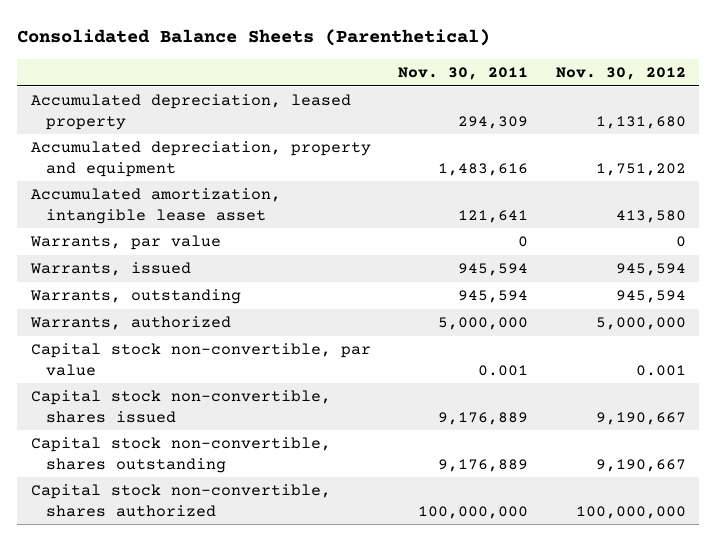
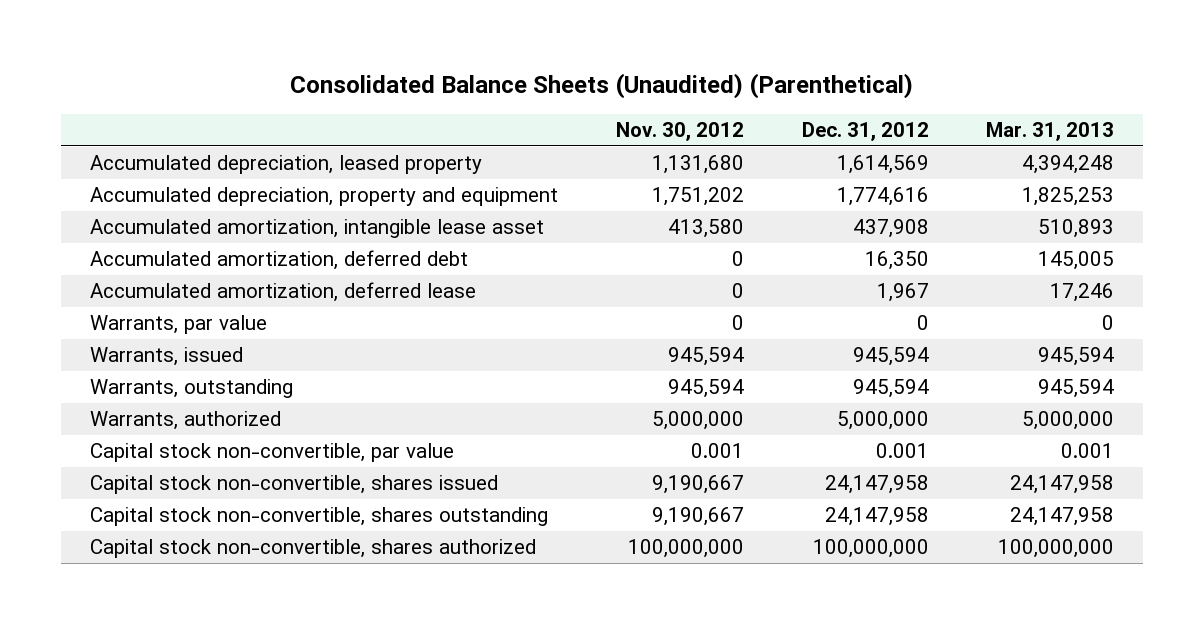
[17,29,491,47] Consolidated Balance Sheets (Parenthetical) -> [290,72,914,99] Consolidated Balance Sheets (Unaudited) (Parenthetical)
[398,67,529,81] Nov. 30, 2011 -> none
none -> [801,122,929,142] Dec. 31, 2012
none -> [986,122,1115,142] Mar. 31, 2013
none -> [89,250,468,271] Accumulated amortization, deferred debt
none -> [89,282,476,303] Accumulated amortization, deferred lease

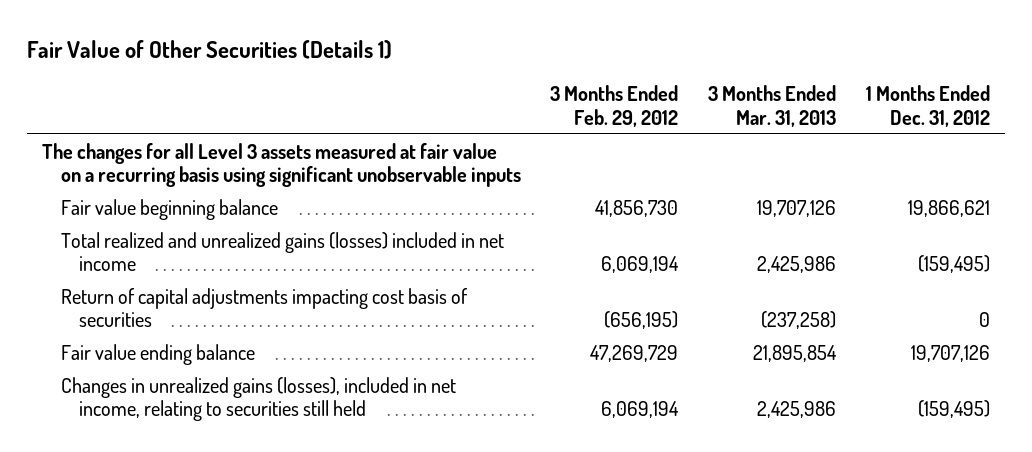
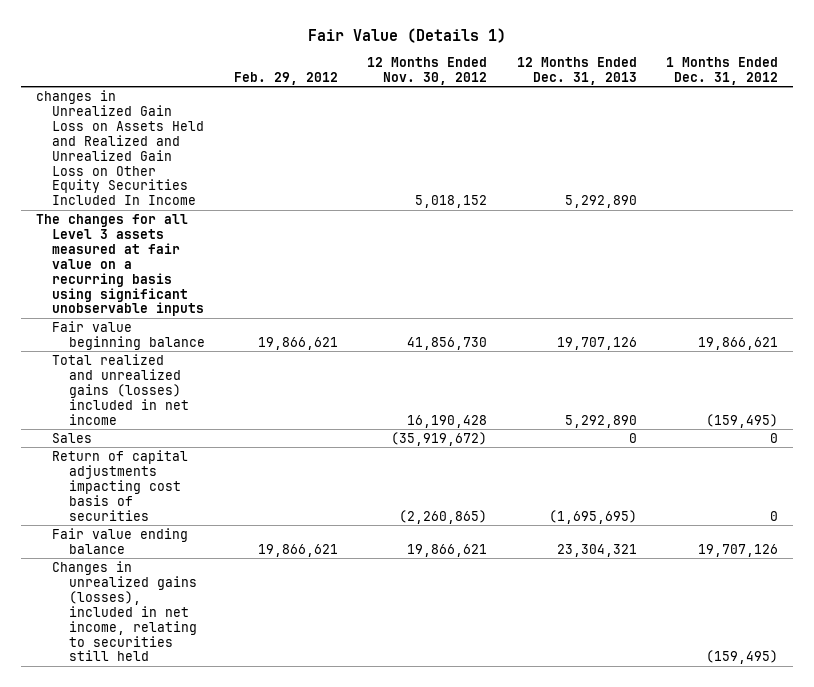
[27,39,393,59] Fair Value of Other Securities (Details 1) -> [308,27,507,43] Fair Value (Details 1)
[550,85,679,127] 3 Months Ended Feb. 29, 2012 -> none
[707,85,836,127] 3 Months Ended Mar. 31, 2013 -> none
none -> [233,71,338,85] Feb. 29, 2012
none -> [367,56,488,85] 12 Months Ended Nov. 30, 2012
none -> [516,56,637,85] 12 Months Ended Dec. 31, 2013
none -> [36,89,205,206] changes in Unrealized Gain Loss on Assets Held and Realized and Unrealized Gain Loss on Other Equity Securities Included In Income
none -> [52,432,93,443] Sales

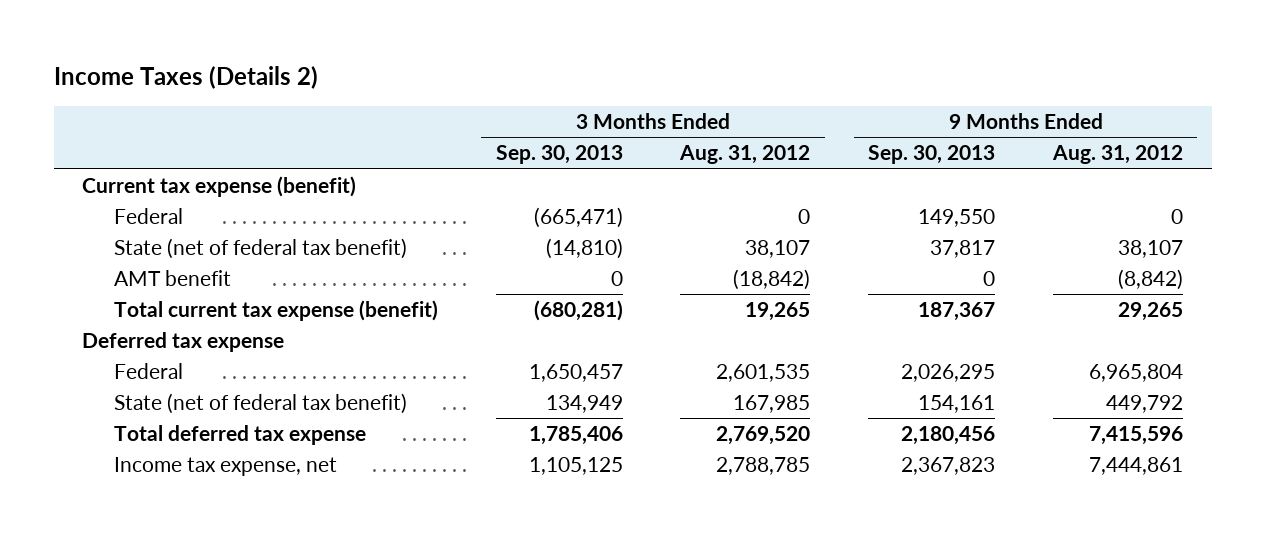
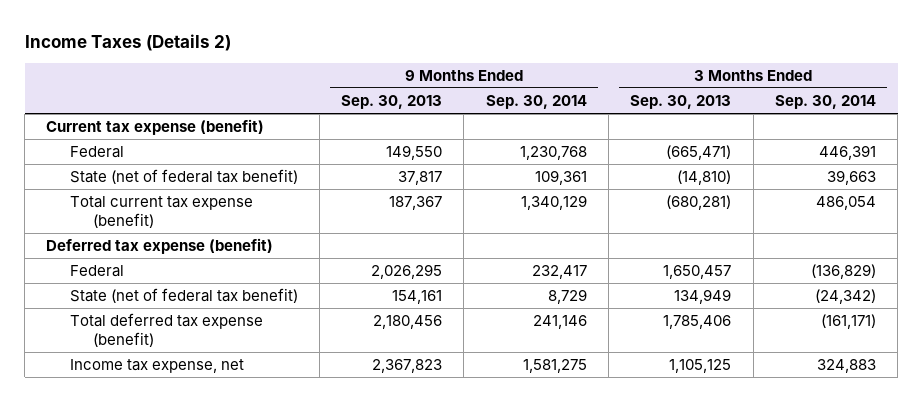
[679,145,811,165] Aug. 31, 2012 -> none
[1051,145,1183,165] Aug. 31, 2012 -> none
none -> [485,94,587,109] Sep. 30, 2014
none -> [774,94,876,109] Sep. 30, 2014
[113,270,231,287] AMT benefit -> none
[82,332,285,353] Deferred tax expense -> [46,238,274,255] Deferred tax expense (benefit)
[113,425,366,446] Total deferred tax expense -> [69,313,263,347] Total deferred tax expense (benefit)

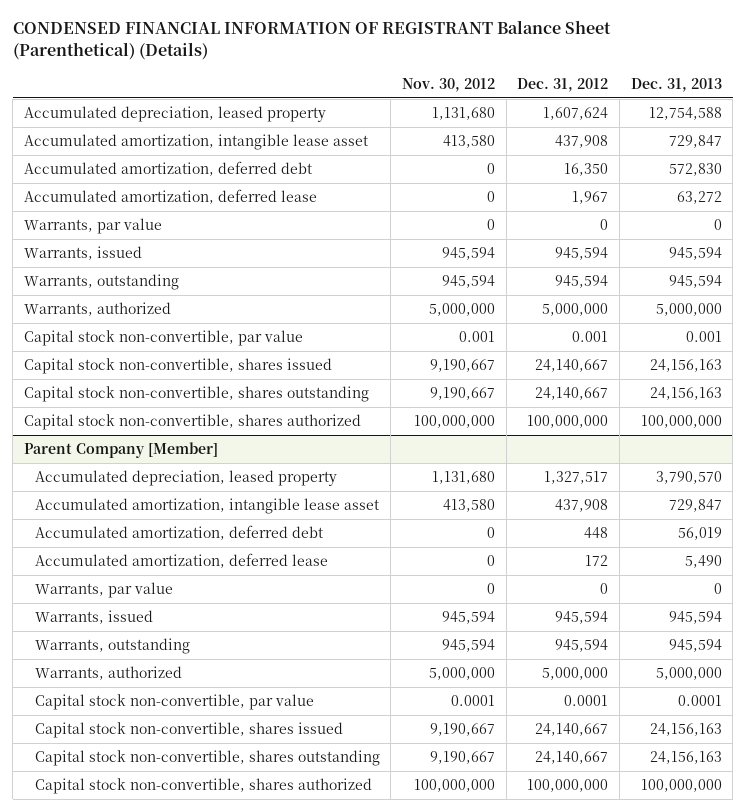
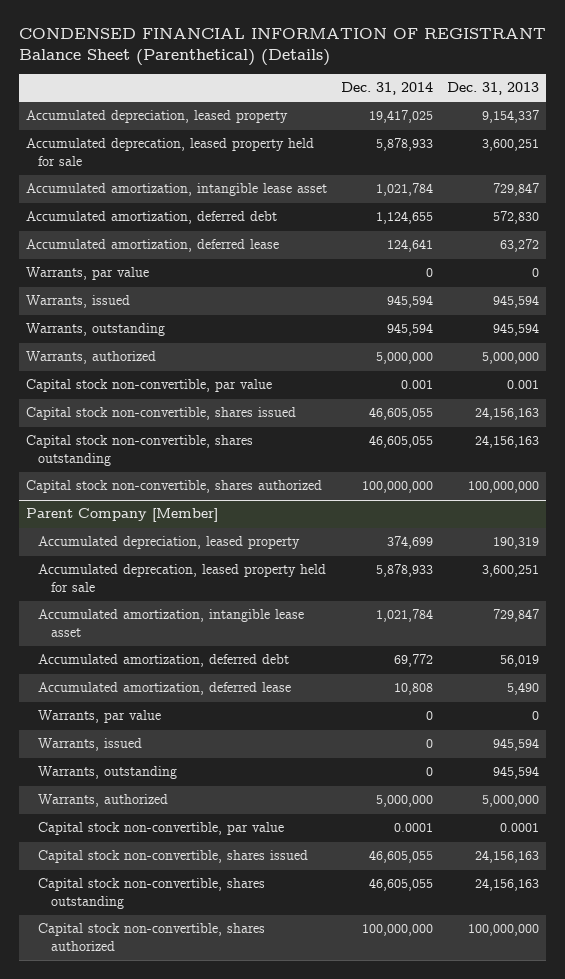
[402,77,496,92] Nov. 30, 2012 -> none
[517,77,609,92] Dec. 31, 2012 -> none
none -> [340,82,433,96] Dec. 31, 2014
[648,107,722,121] 12,754,588 -> [482,110,540,124] 9,154,337
none -> [25,138,314,166] Accumulated deprecation, leased property held for sale
[655,471,722,485] 3,790,570 -> [493,537,540,550] 190,319
none -> [38,564,327,592] Accumulated deprecation, leased property held for sale

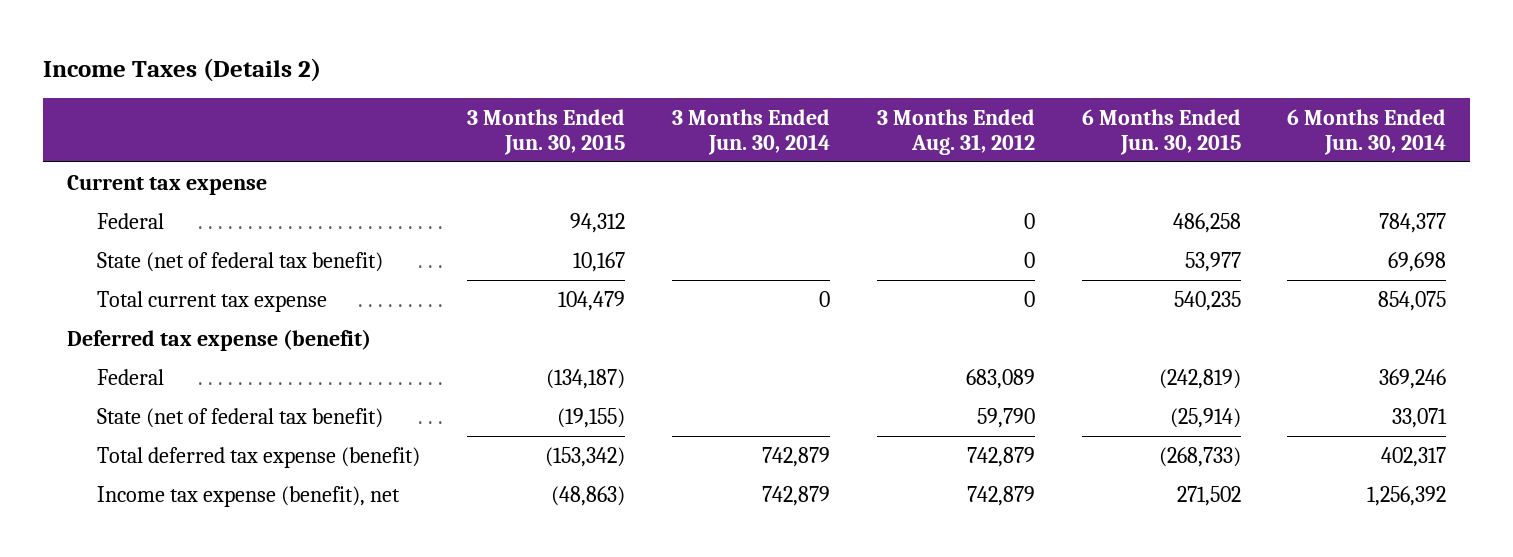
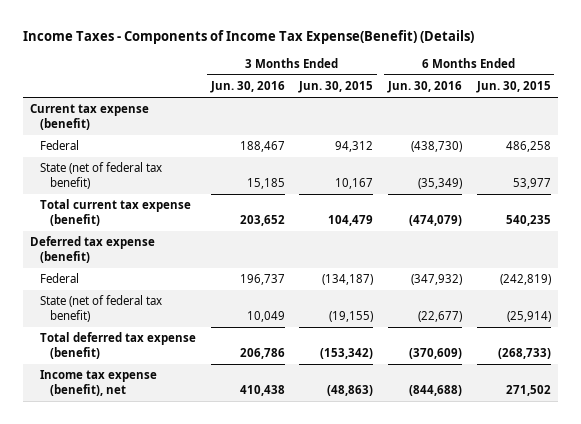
[43,57,322,82] Income Taxes (Details 2) -> [23,29,475,44] Income Taxes - Components of Income Tax Expense(Benefit) (Details)
[671,109,830,155] 3 Months Ended Jun. 30, 2014 -> none
[876,109,1035,155] 3 Months Ended Aug. 31, 2012 -> none
[1287,109,1447,155] 6 Months Ended Jun. 30, 2014 -> none
none -> [209,81,285,94] Jun. 30, 2016
none -> [386,81,462,94] Jun. 30, 2016
[66,174,267,195] Current tax expense -> [30,104,150,130] Current tax expense (benefit)
[96,290,327,312] Total current tax expense -> [40,199,192,226] Total current tax expense (benefit)

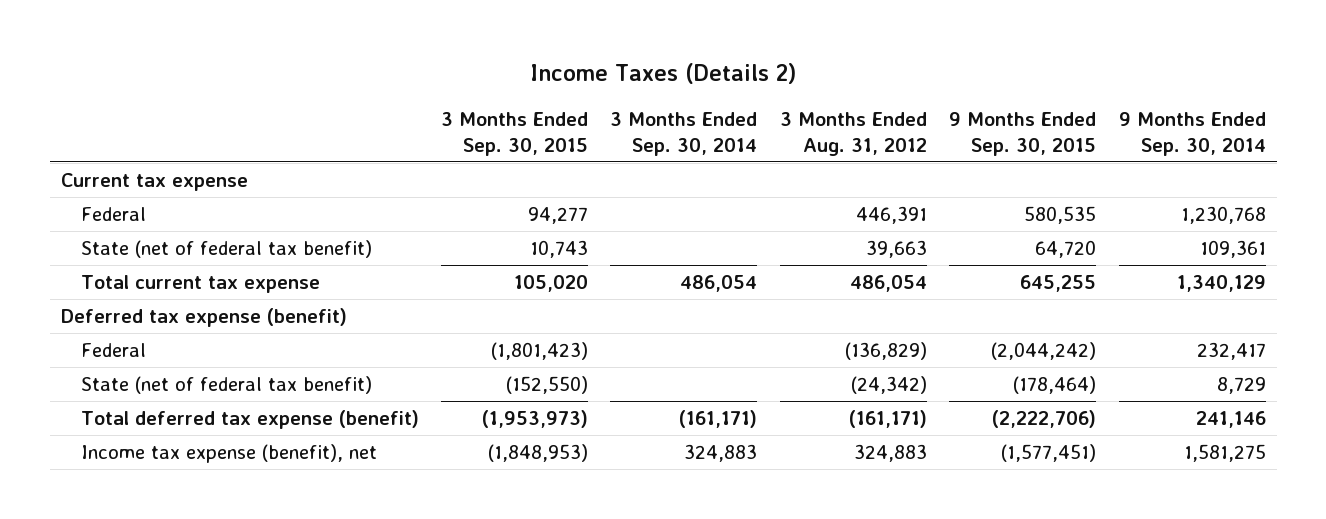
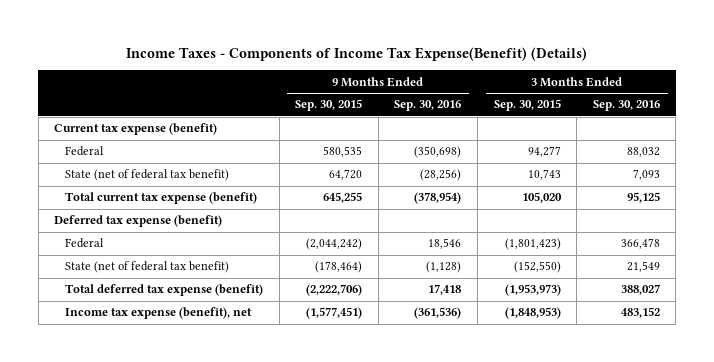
[530,63,797,85] Income Taxes (Details 2) -> [126,46,588,61] Income Taxes - Components of Income Tax Expense(Benefit) (Details)
[610,111,758,156] 3 Months Ended Sep. 30, 2014 -> none
[779,111,927,156] 3 Months Ended Aug. 31, 2012 -> none
[1118,111,1266,156] 9 Months Ended Sep. 30, 2014 -> none
none -> [394,100,462,112] Sep. 30, 2016
none -> [592,100,660,112] Sep. 30, 2016
[60,172,248,191] Current tax expense -> [54,123,218,136] Current tax expense (benefit)
[80,274,320,293] Total current tax expense -> [65,192,258,205] Total current tax expense (benefit)

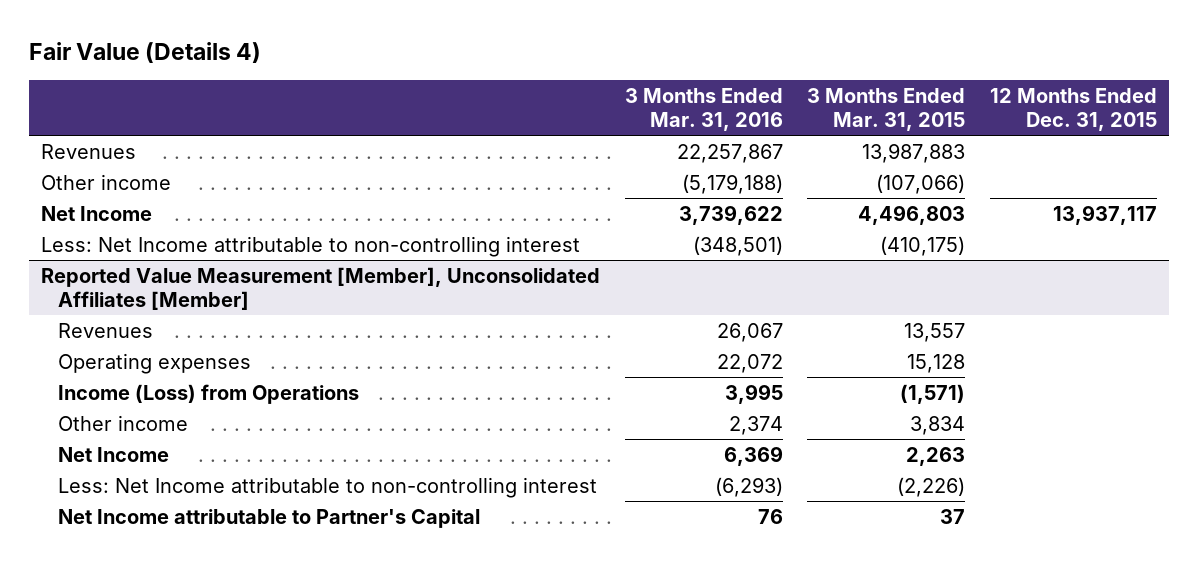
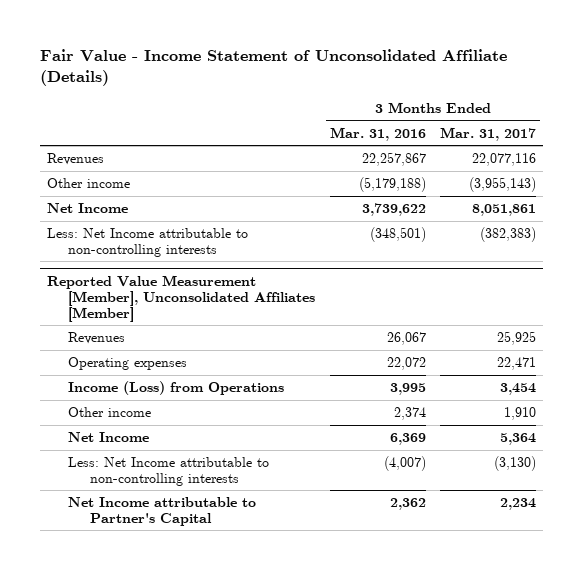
[28,42,261,64] Fair Value (Details 4) -> [39,48,507,87] Fair Value - Income Statement of Unconsolidated Affiliate (Details)
[807,88,966,132] 3 Months Ended Mar. 31, 2015 -> none
[990,88,1158,132] 12 Months Ended Dec. 31, 2015 -> none
none -> [440,126,537,141] Mar. 31, 2017
[41,236,581,258] Less: Net Income attributable to non-controlling interest -> [46,228,248,257] Less: Net Income attributable to non-controlling interests
[58,477,598,499] Less: Net Income attributable to non-controlling interest -> [68,457,270,486] Less: Net Income attributable to non-controlling interests
[714,477,783,498] (6,293) -> [383,456,426,472] (4,007)
[757,509,783,525] 76 -> [389,498,426,511] 2,362

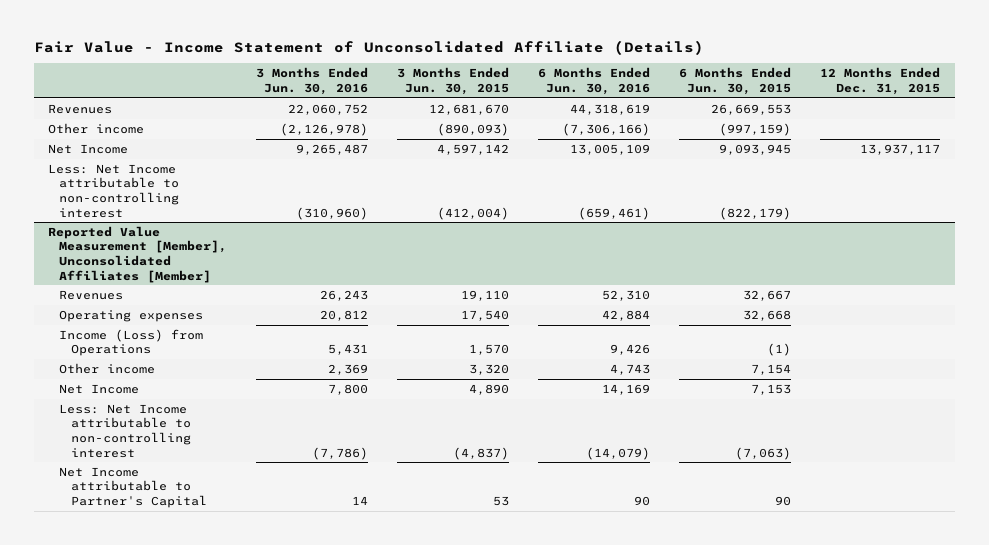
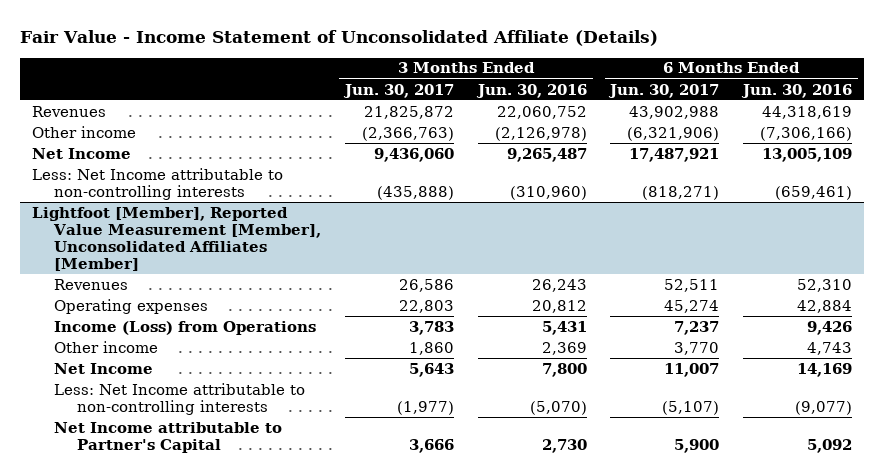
[397,67,510,95] 3 Months Ended Jun. 30, 2015 -> none
[679,67,792,95] 6 Months Ended Jun. 30, 2015 -> none
[820,67,941,95] 12 Months Ended Dec. 31, 2015 -> none
none -> [343,83,455,98] Jun. 30, 2017
none -> [608,83,720,98] Jun. 30, 2017
[48,163,180,218] Less: Net Income attributable to non-controlling interest -> [31,167,283,200] Less: Net Income attributable to non-controlling interests
[48,225,228,283] Reported Value Measurement [Member], Unconsolidated Affiliates [Member] -> [31,206,322,271] Lightfoot [Member], Reported Value Measurement [Member], Unconsolidated Affiliates [Member]
[59,403,191,458] Less: Net Income attributable to non-controlling interest -> [54,382,306,415] Less: Net Income attributable to non-controlling interests
[312,446,369,460] (7,786) -> [529,400,587,415] (5,070)
[586,446,651,460] (14,079) -> [795,400,853,415] (9,077)
[352,495,369,505] 14 -> [541,438,587,453] 2,730
[634,495,651,506] 90 -> [807,438,853,453] 5,092

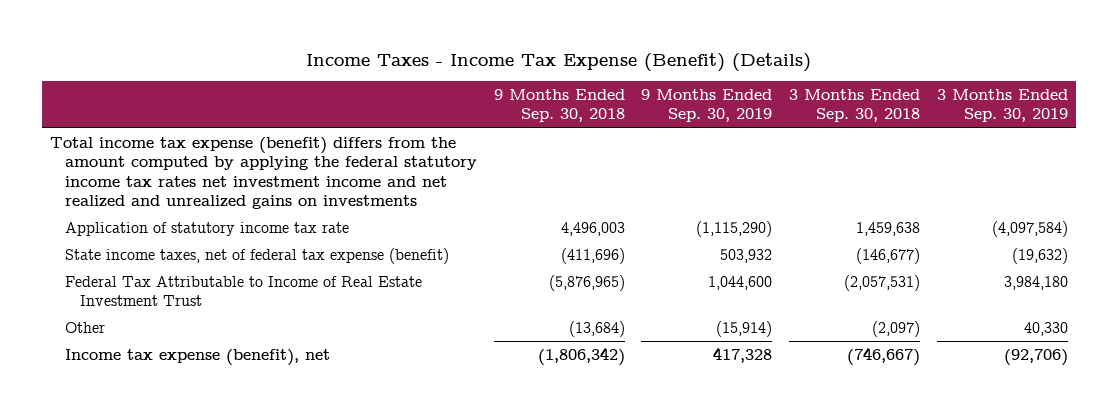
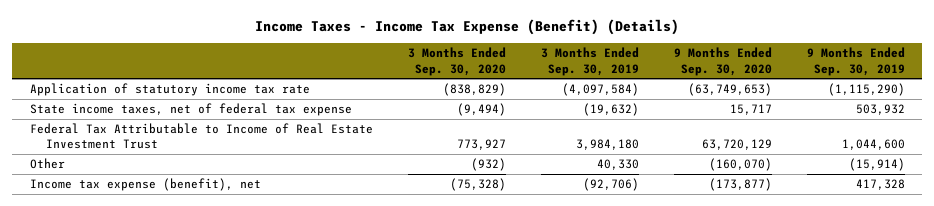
[493,89,625,123] 9 Months Ended Sep. 30, 2018 -> none
[789,89,921,123] 3 Months Ended Sep. 30, 2018 -> none
none -> [407,47,506,76] 3 Months Ended Sep. 30, 2020
none -> [673,47,772,76] 9 Months Ended Sep. 30, 2020
[50,136,478,210] Total income tax expense (benefit) differs from the amount computed by applying the federal statutory income tax rates net investment income and net realized and unrealized gains on investments -> none
[65,247,450,264] State income taxes, net of federal tax expense (benefit) -> [29,103,352,117] State income taxes, net of federal tax expense

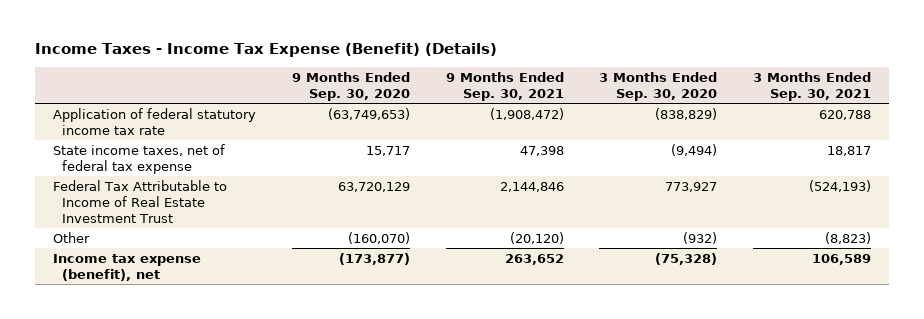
[540,47,639,76] 3 Months Ended Sep. 30, 2019 -> none
[806,47,905,76] 9 Months Ended Sep. 30, 2019 -> none
none -> [445,71,564,101] 9 Months Ended Sep. 30, 2021
none -> [753,71,872,101] 3 Months Ended Sep. 30, 2021
[29,83,310,97] Application of statutory income tax rate -> [52,107,256,135] Application of federal statutory income tax rate

